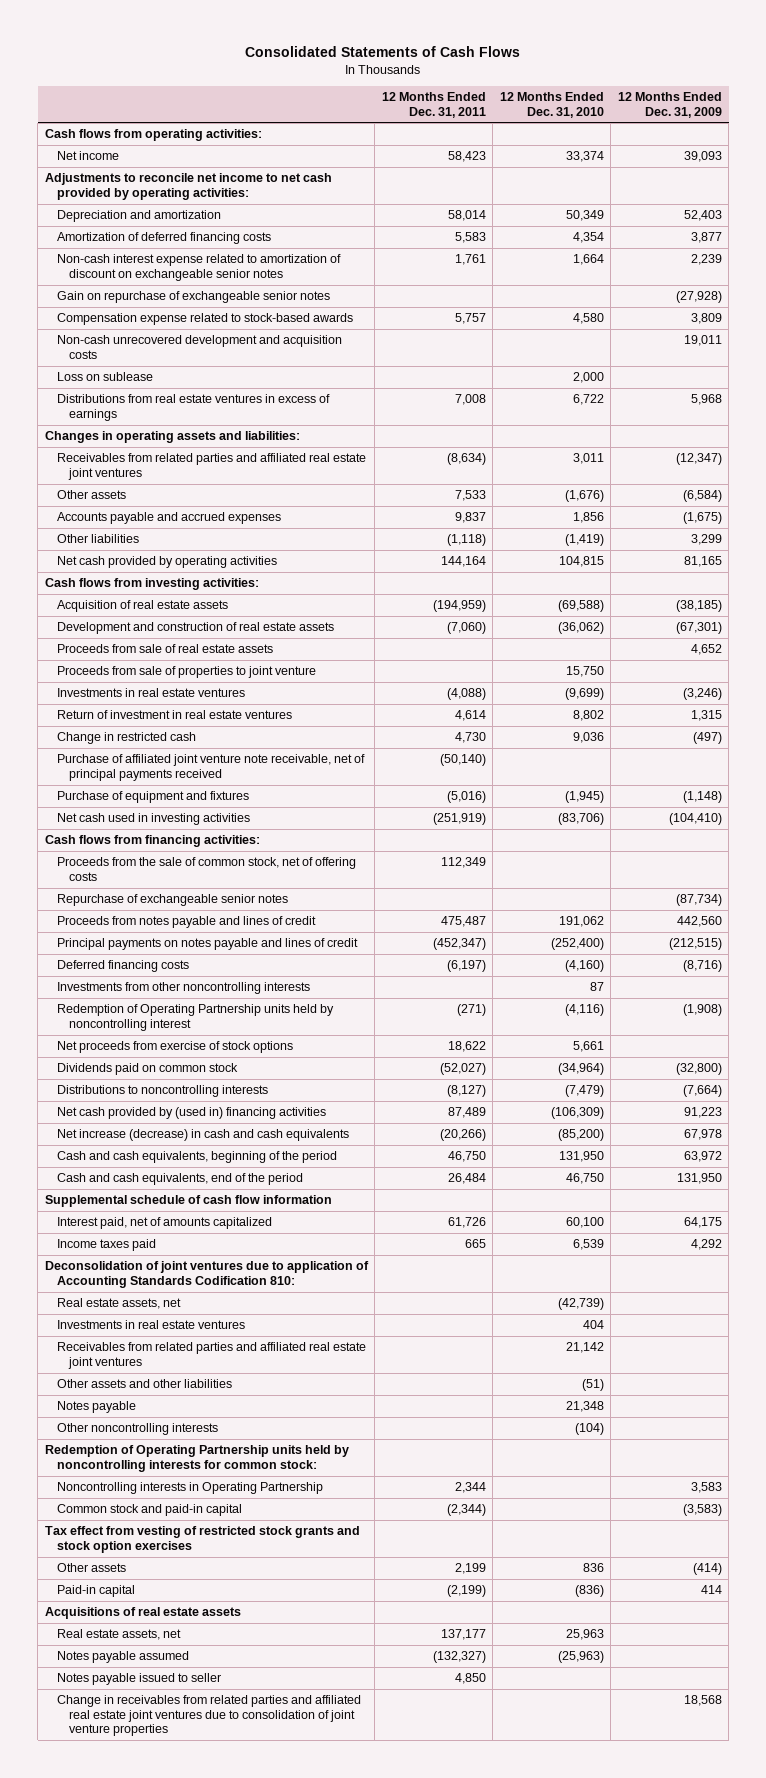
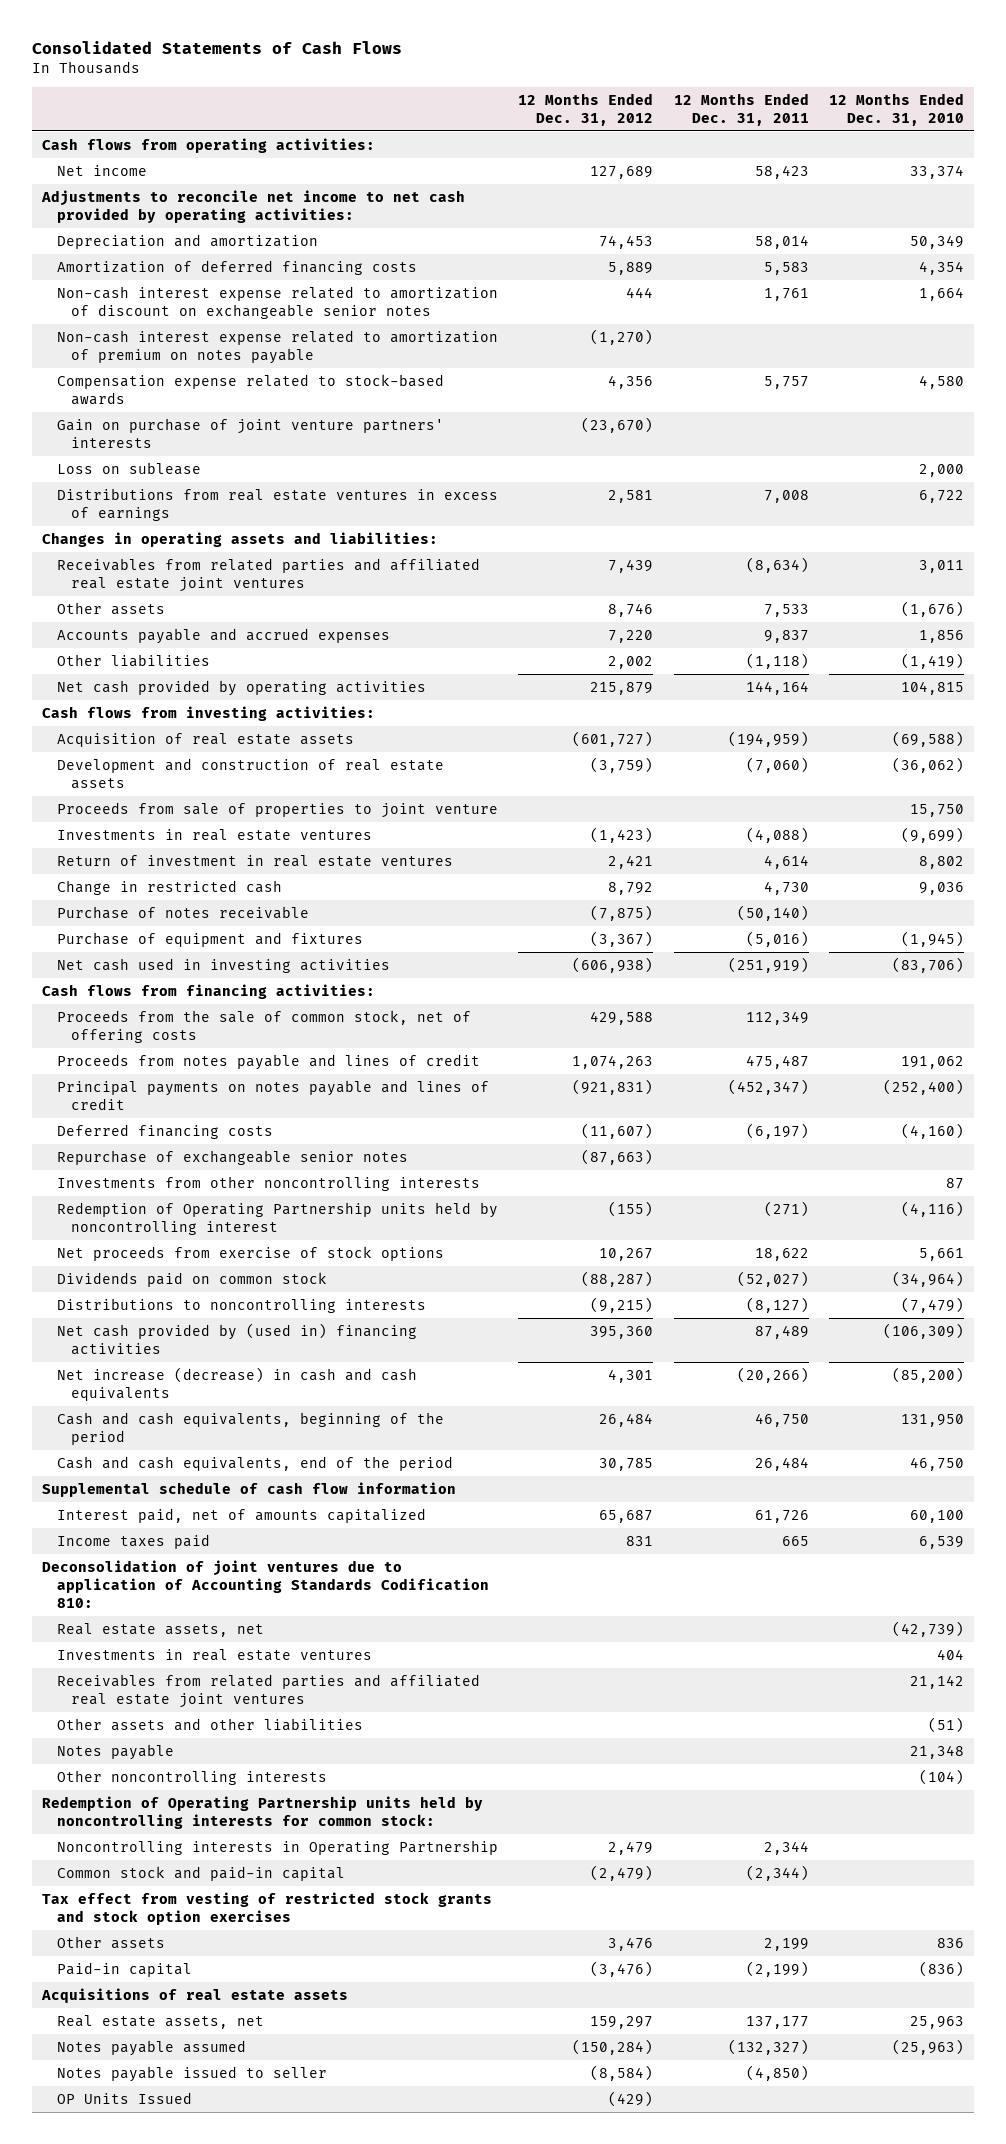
[617,92,722,118] 12 Months Ended Dec. 31, 2009 -> none
none -> [518,92,654,126] 12 Months Ended Dec. 31, 2012
[57,291,331,304] Gain on repurchase of exchangeable senior notes -> none
none -> [56,329,498,364] Non-cash interest expense related to amortization of premium on notes payable
[57,335,343,359] Non-cash unrecovered development and acquisition costs -> none
none -> [56,417,444,448] Gain on purchase of joint venture partners' interests
[57,644,274,654] Proceeds from sale of real estate assets -> none
[57,754,366,781] Purchase of affiliated joint venture note receivable, net of principal payments received -> [56,905,309,919] Purchase of notes receivable
[57,894,289,907] Repurchase of exchangeable senior notes -> [56,1149,408,1165] Repurchase of exchangeable senior notes
[57,1695,362,1737] Change in receivables from related parties and affiliated real estate joint ventures due to consolidation of joint venture properties -> none
[454,1673,486,1685] 4,850 -> [745,2064,809,2081] (4,850)
none -> [56,2091,192,2104] OP Units Issued

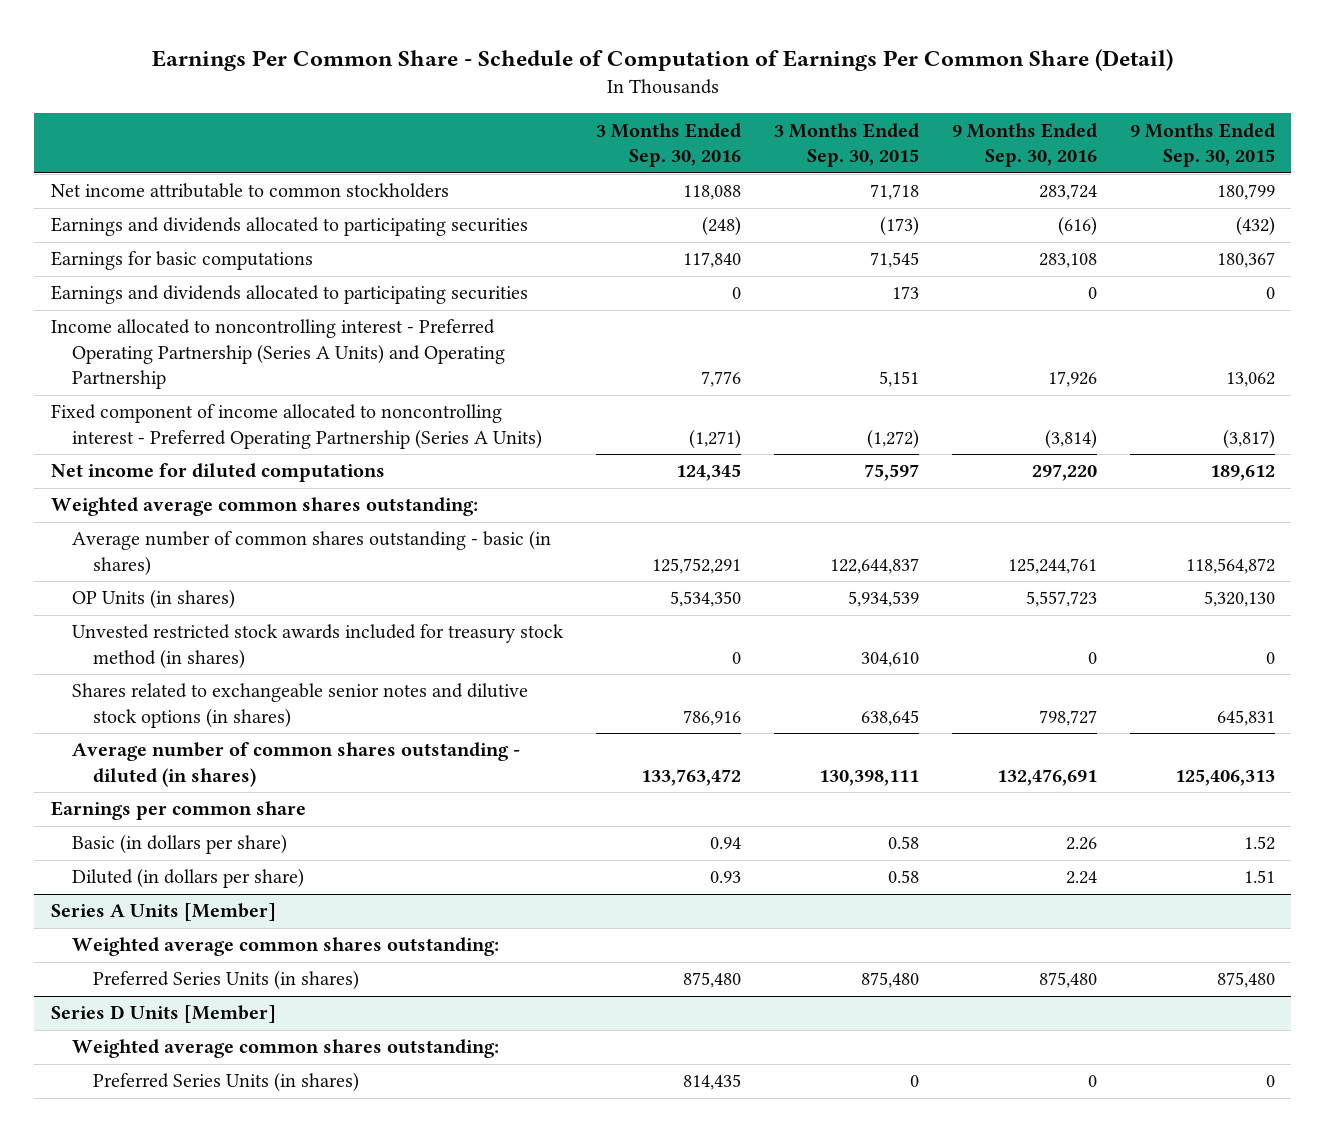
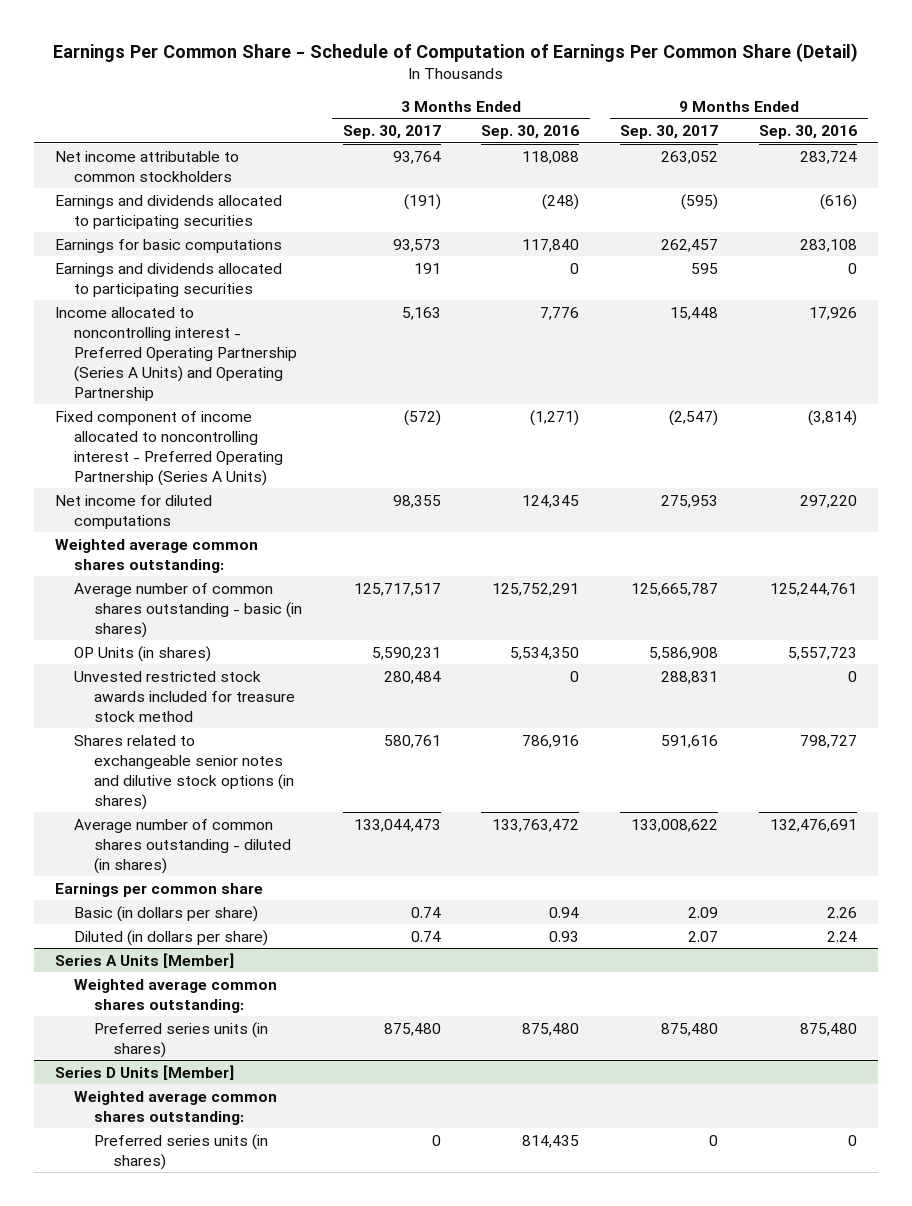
[773,122,919,168] 3 Months Ended Sep. 30, 2015 -> none
[1129,122,1275,168] 9 Months Ended Sep. 30, 2015 -> none
none -> [342,125,441,140] Sep. 30, 2017
none -> [620,125,719,140] Sep. 30, 2017
[71,624,564,669] Unvested restricted stock awards included for treasury stock method (in shares) -> [74,670,295,722] Unvested restricted stock awards included for treasure stock method
[92,970,359,991] Preferred Series Units (in shares) -> [93,1021,268,1058] Preferred series units (in shares)
[92,1072,359,1093] Preferred Series Units (in shares) -> [93,1133,268,1170] Preferred series units (in shares)

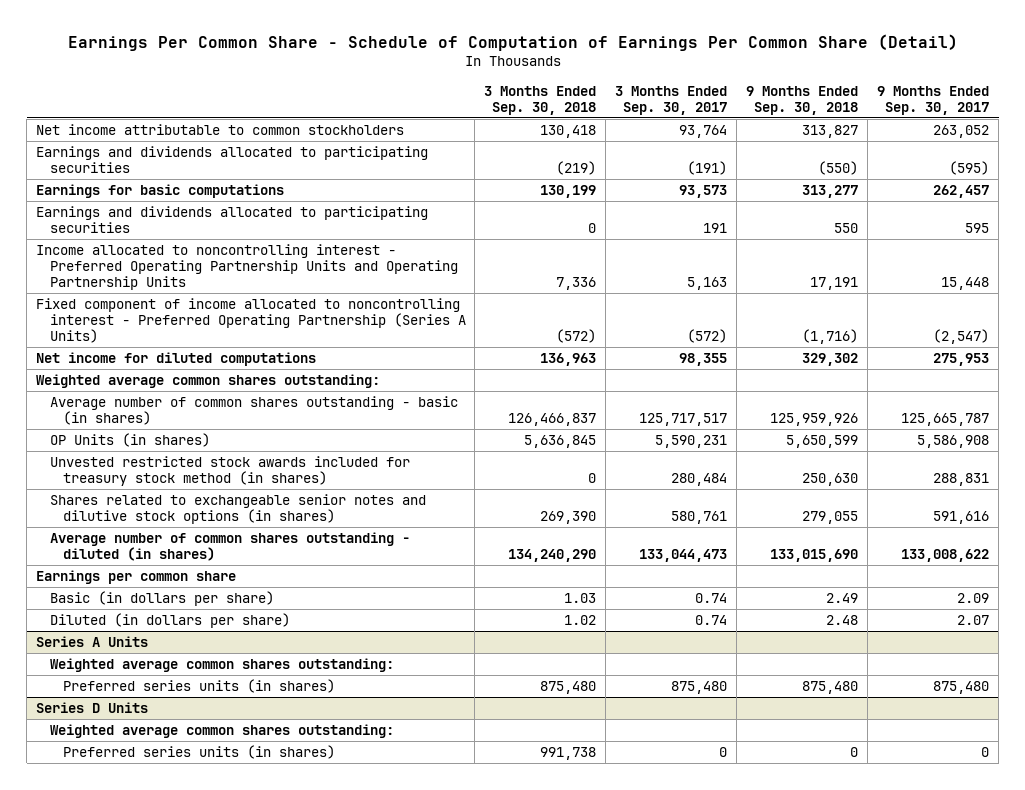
[481,125,580,140] Sep. 30, 2016 -> none
[759,125,858,140] Sep. 30, 2016 -> none
none -> [484,85,597,115] 3 Months Ended Sep. 30, 2018
none -> [746,85,859,115] 9 Months Ended Sep. 30, 2018
[54,306,298,401] Income allocated to noncontrolling interest - Preferred Operating Partnership (Series A Units) and Operating Partnership -> [36,243,458,291] Income allocated to noncontrolling interest - Preferred Operating Partnership Units and Operating Partnership Units
[74,670,295,722] Unvested restricted stock awards included for treasure stock method -> [49,455,410,487] Unvested restricted stock awards included for treasury stock method (in shares)
[54,952,234,968] Series A Units [Member] -> [36,635,149,647] Series A Units
[54,1064,234,1080] Series D Units [Member] -> [36,701,149,713] Series D Units

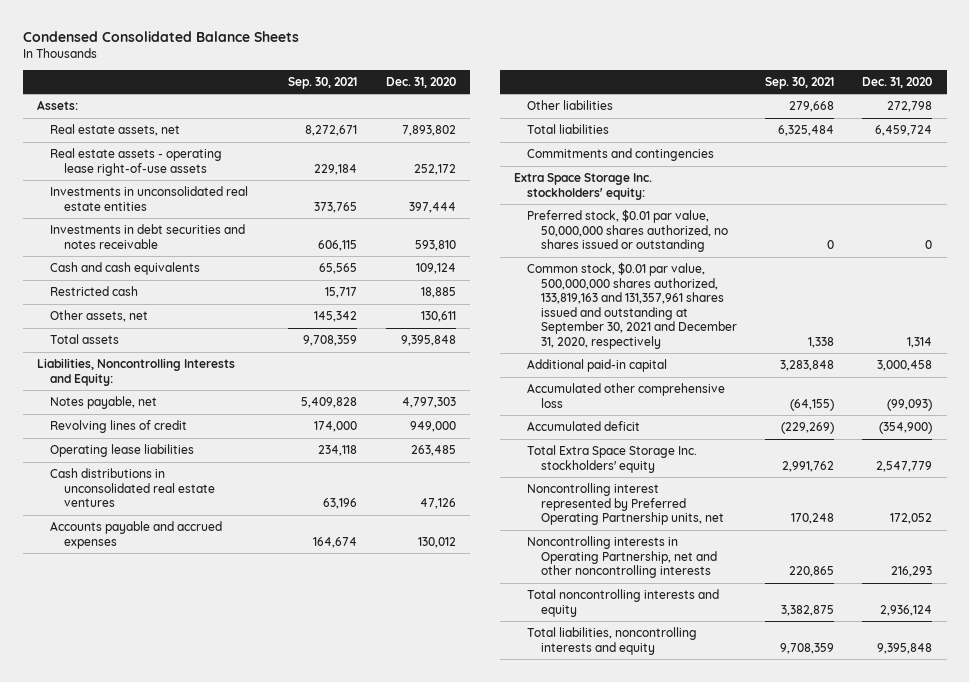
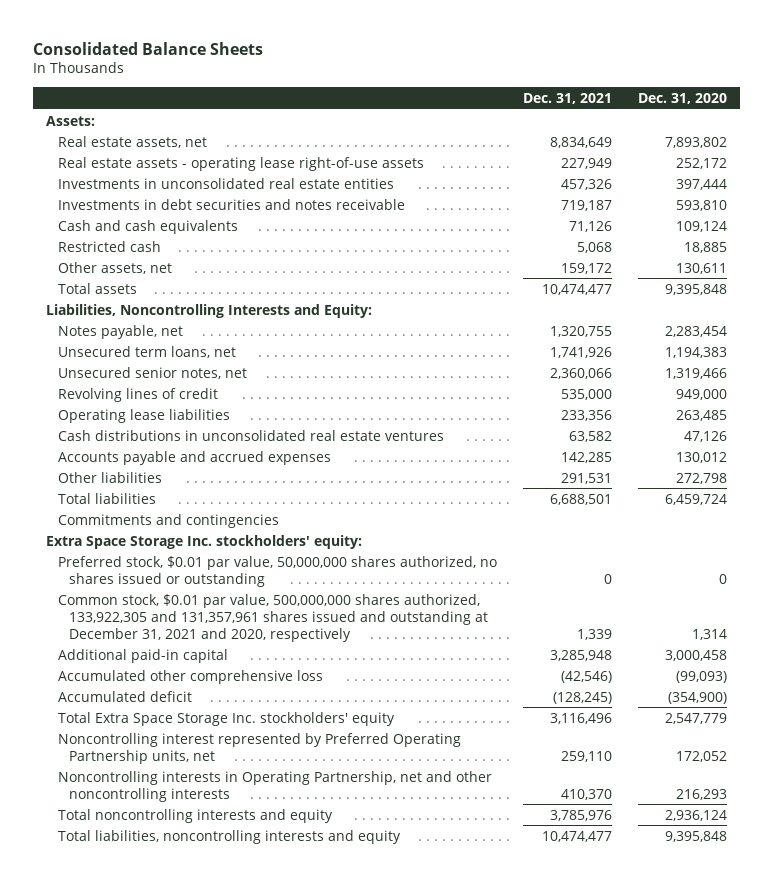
[22,30,299,42] Condensed Consolidated Balance Sheets -> [32,41,263,55] Consolidated Balance Sheets
[288,76,358,89] Sep. 30, 2021 -> none
none -> [522,92,612,104] Dec. 31, 2021
[401,397,456,409] 4,797,303 -> [664,325,727,337] 2,283,454
none -> [57,345,236,358] Unsecured term loans, net
none -> [57,366,247,379] Unsecured senior notes, net
[527,262,737,349] Common stock, $0.01 par value, 500,000,000 shares authorized, 133,819,163 and 131,357,961 shares issued and outstanding at September 30, 2021 and December 31, 2020, respectively -> [57,593,489,642] Common stock, $0.01 par value, 500,000,000 shares authorized, 133,922,305 and 131,357,961 shares issued and outstanding at December 31, 2021 and 2020, respectively

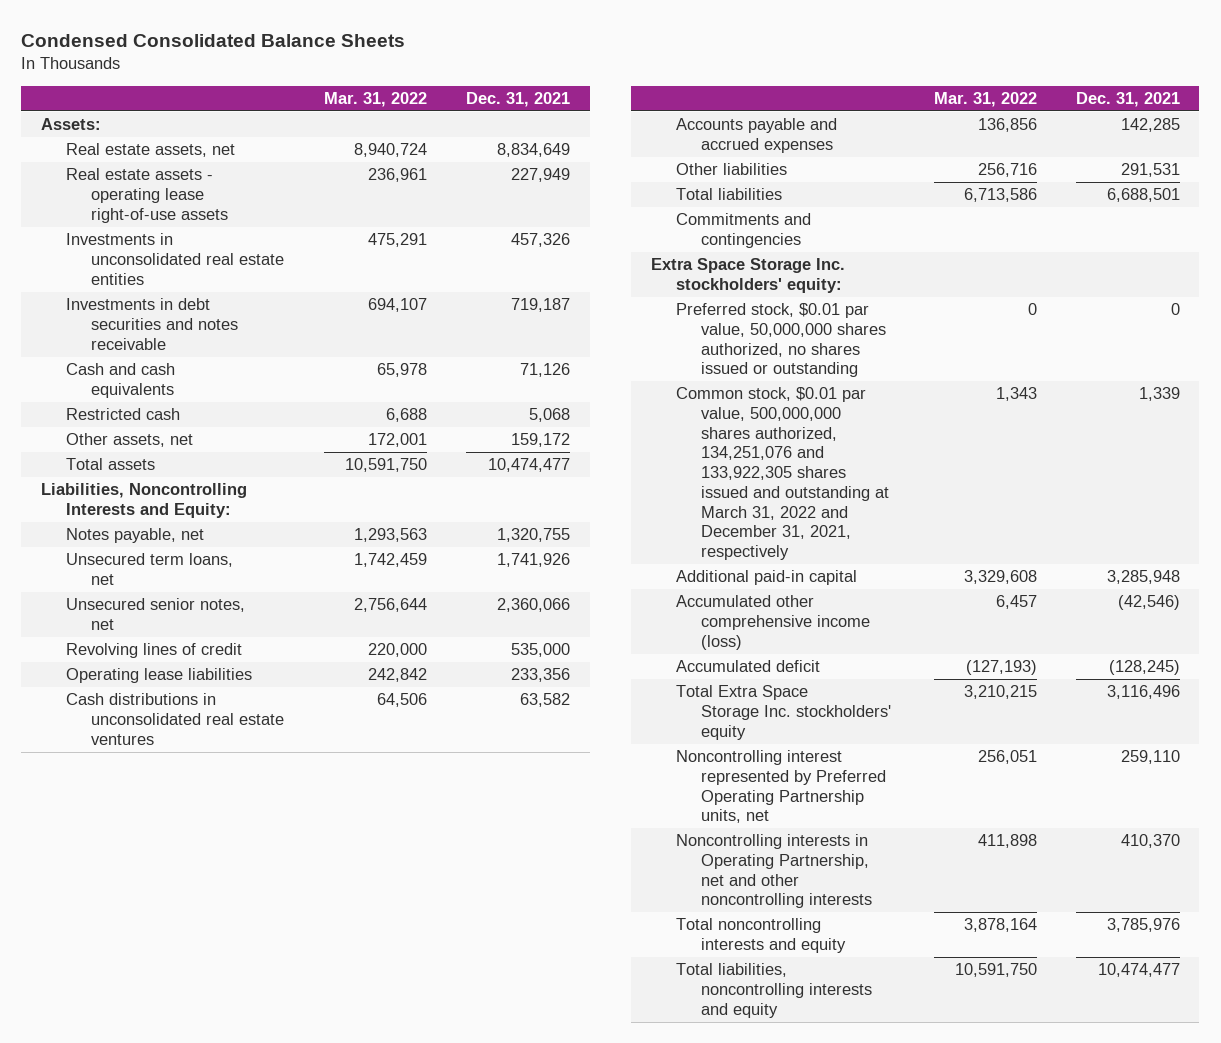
[32,41,263,55] Consolidated Balance Sheets -> [21,33,406,47] Condensed Consolidated Balance Sheets
[637,92,727,104] Dec. 31, 2020 -> none
none -> [323,91,427,107] Mar. 31, 2022
[57,593,489,642] Common stock, $0.01 par value, 500,000,000 shares authorized, 133,922,305 and 131,357,961 shares issued and outstanding at December 31, 2021 and 2020, respectively -> [675,387,890,561] Common stock, $0.01 par value, 500,000,000 shares authorized, 134,251,076 and 133,922,305 shares issued and outstanding at March 31, 2022 and December 31, 2021, respectively
[57,669,323,684] Accumulated other comprehensive loss -> [675,595,871,650] Accumulated other comprehensive income (loss)

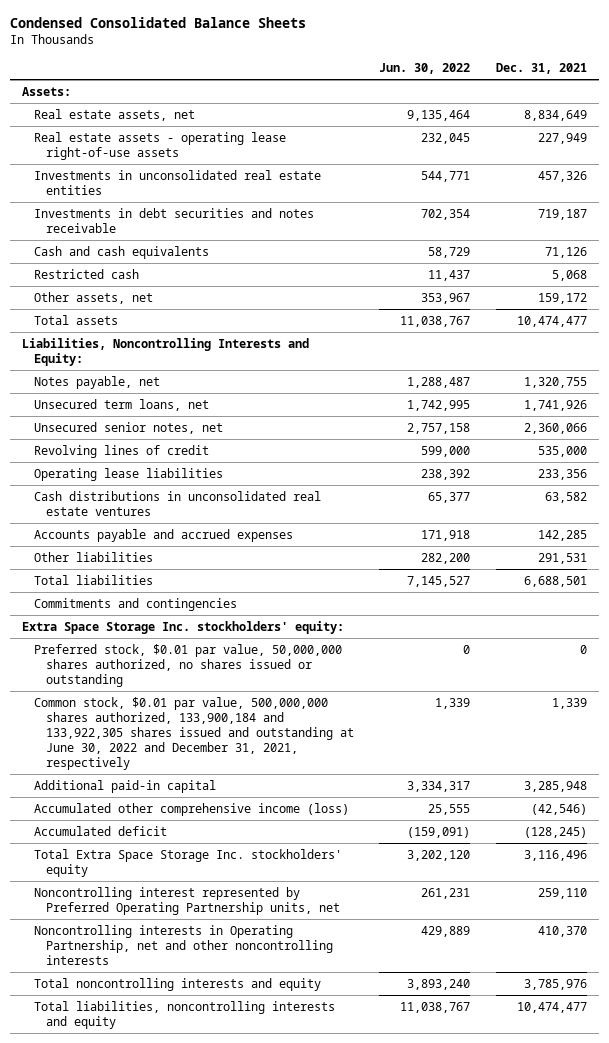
[323,91,427,107] Mar. 31, 2022 -> none
none -> [379,62,471,74] Jun. 30, 2022
[675,387,890,561] Common stock, $0.01 par value, 500,000,000 shares authorized, 134,251,076 and 133,922,305 shares issued and outstanding at March 31, 2022 and December 31, 2021, respectively -> [34,696,354,770] Common stock, $0.01 par value, 500,000,000 shares authorized, 133,900,184 and 133,922,305 shares issued and outstanding at June 30, 2022 and December 31, 2021, respectively

